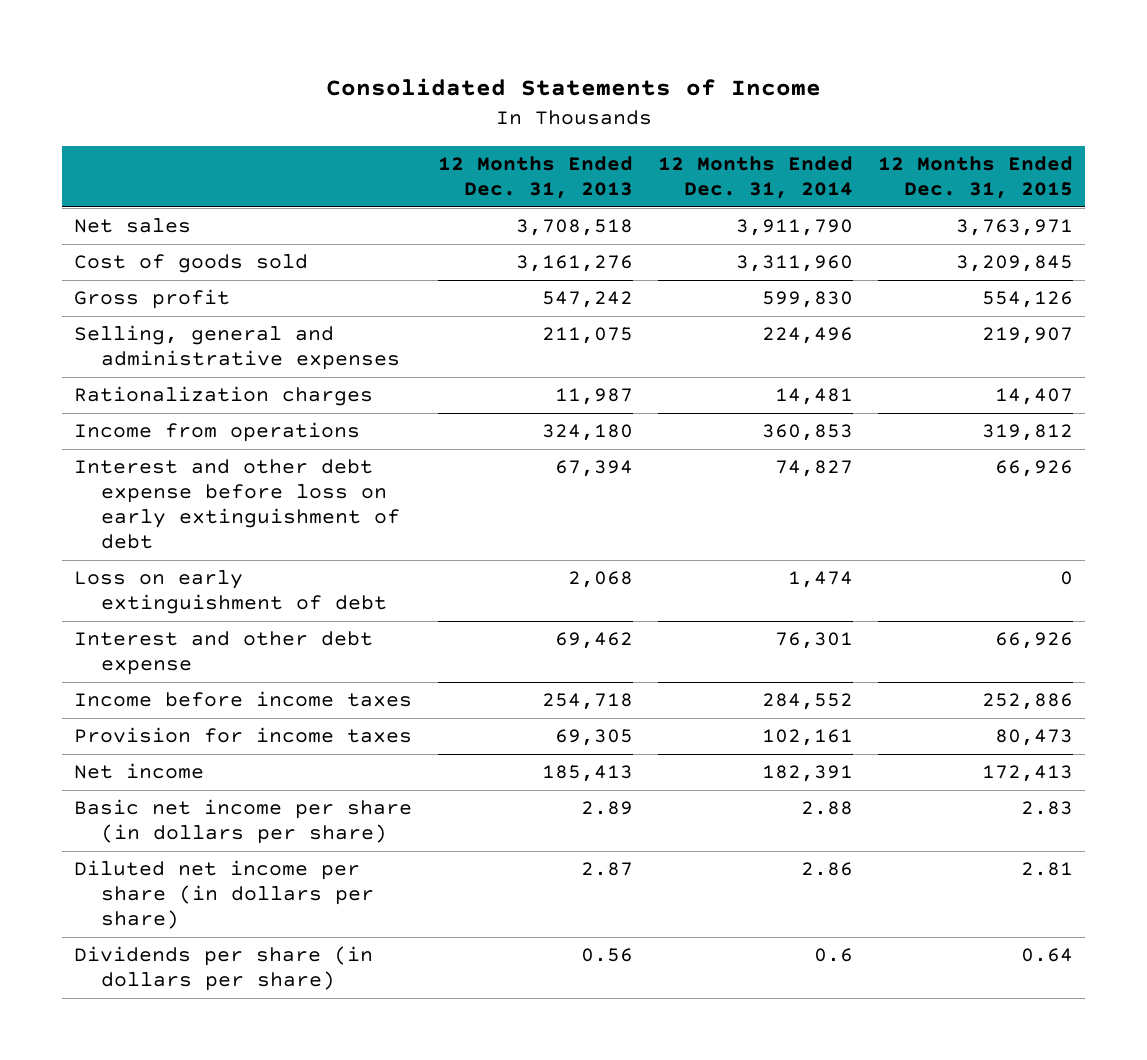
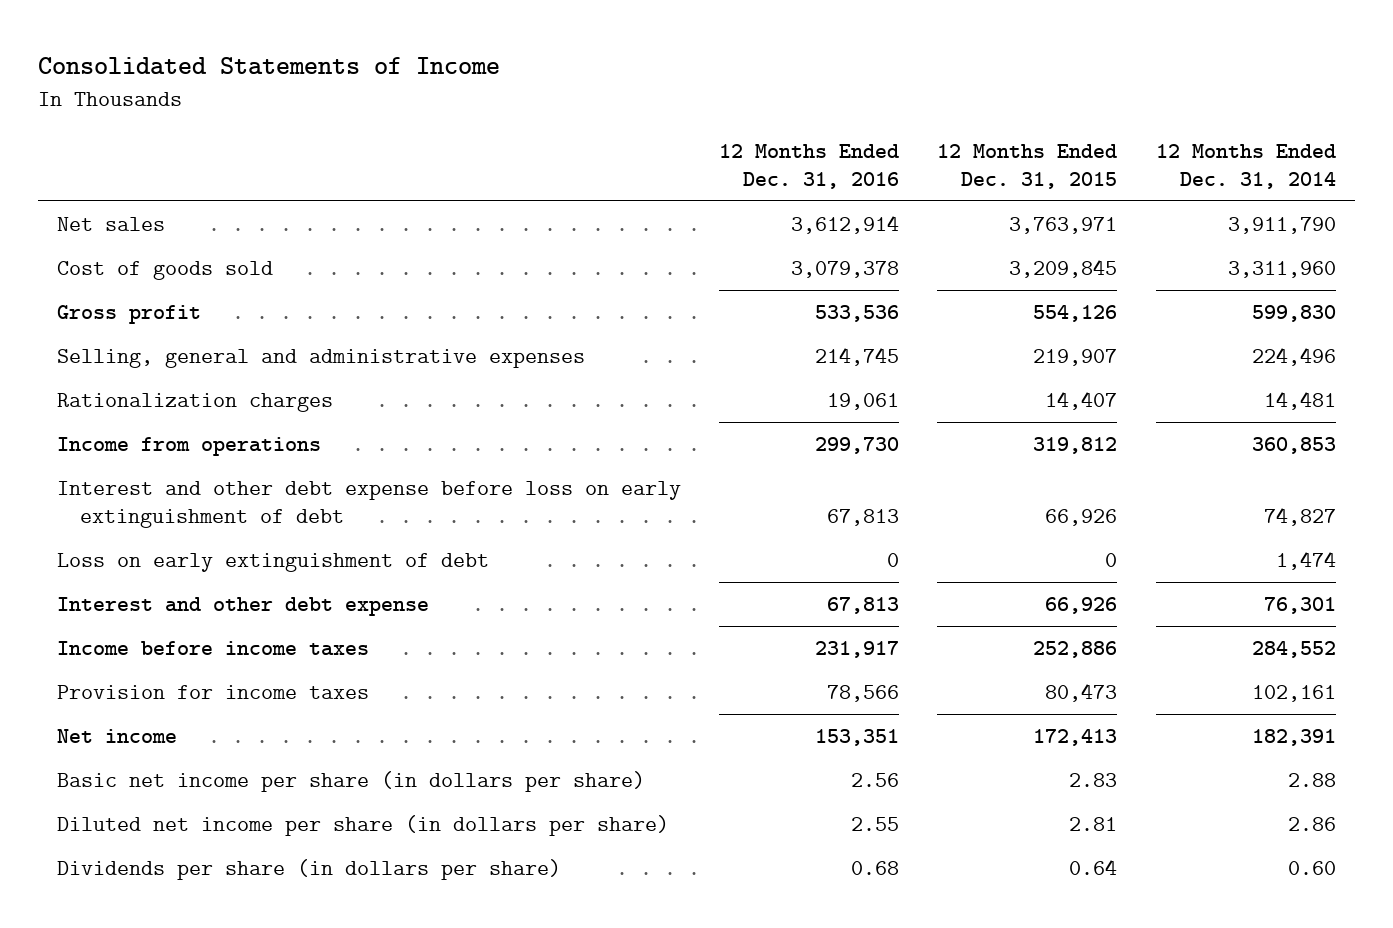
[437,155,633,199] 12 Months Ended Dec. 31, 2013 -> none
none -> [719,143,900,189] 12 Months Ended Dec. 31, 2016
[813,948,853,963] 0.6 -> [1287,860,1336,875] 0.60

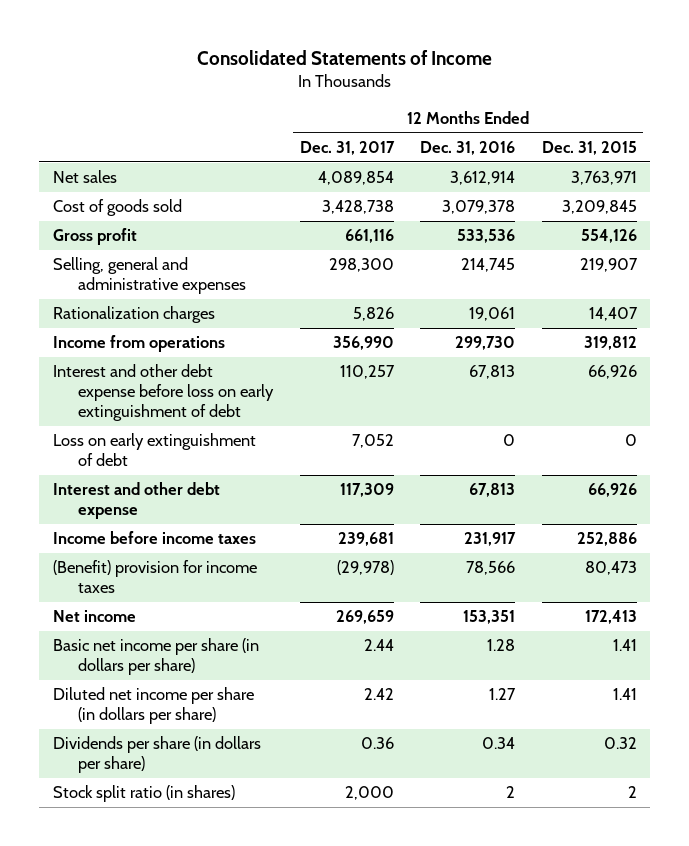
[1155,143,1336,189] 12 Months Ended Dec. 31, 2014 -> none
none -> [299,141,395,156] Dec. 31, 2017
[57,684,370,699] Provision for income taxes -> [52,560,257,594] (Benefit) provision for income taxes
[851,772,900,787] 2.56 -> [487,639,516,652] 1.28
[1069,772,1118,787] 2.83 -> [612,639,637,652] 1.41
[851,816,900,831] 2.55 -> [489,688,517,701] 1.27
[1069,816,1118,831] 2.81 -> [612,688,637,701] 1.41
[851,860,900,875] 0.68 -> [482,737,516,750] 0.34
[1069,858,1118,875] 0.64 -> [603,737,637,750] 0.32
none -> [52,785,235,803] Stock split ratio (in shares)

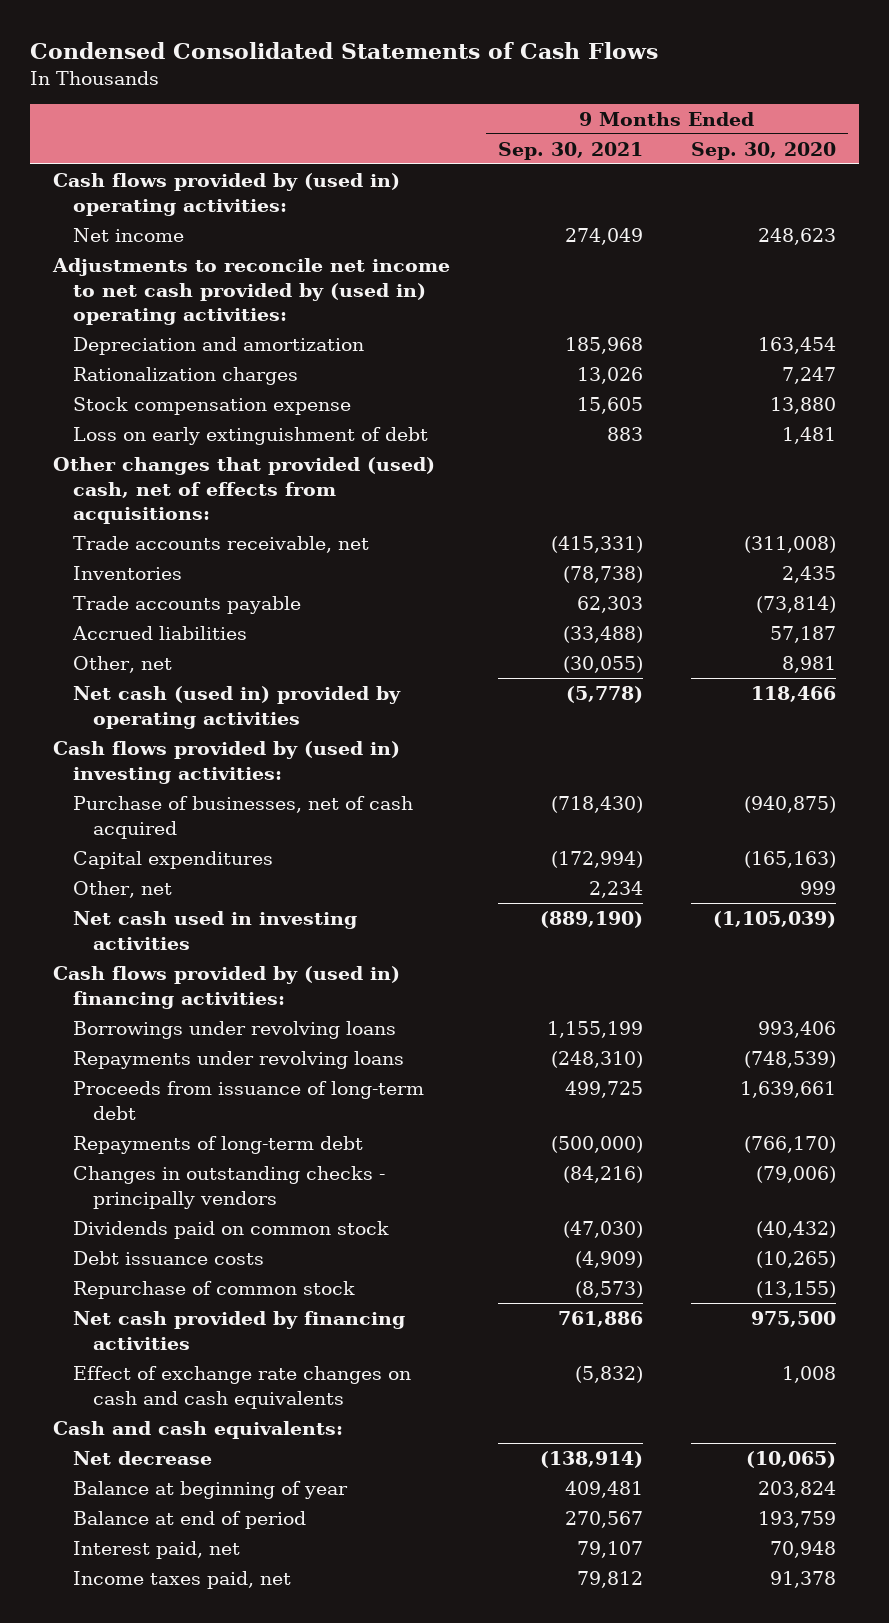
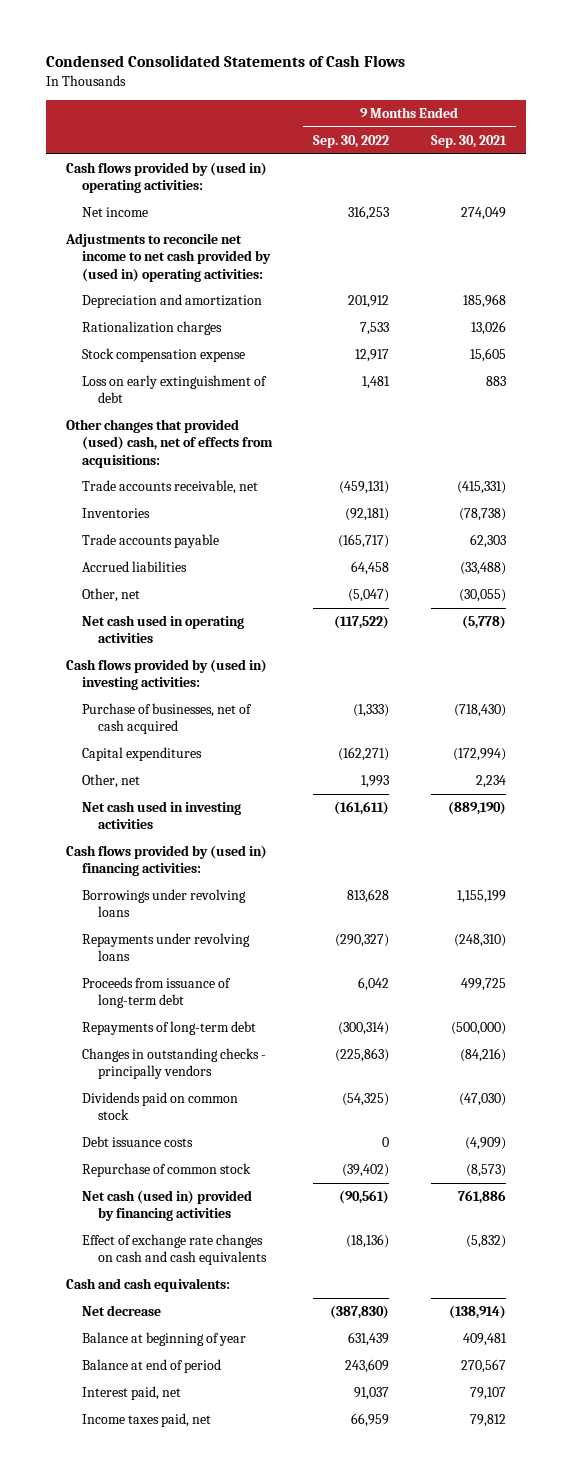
[690,141,836,160] Sep. 30, 2020 -> none
none -> [313,135,390,149] Sep. 30, 2022
[73,685,402,729] Net cash (used in) provided by operating activities -> [82,615,245,644] Net cash used in operating activities
[73,1310,406,1350] Net cash provided by financing activities -> [82,1190,253,1222] Net cash (used in) provided by financing activities

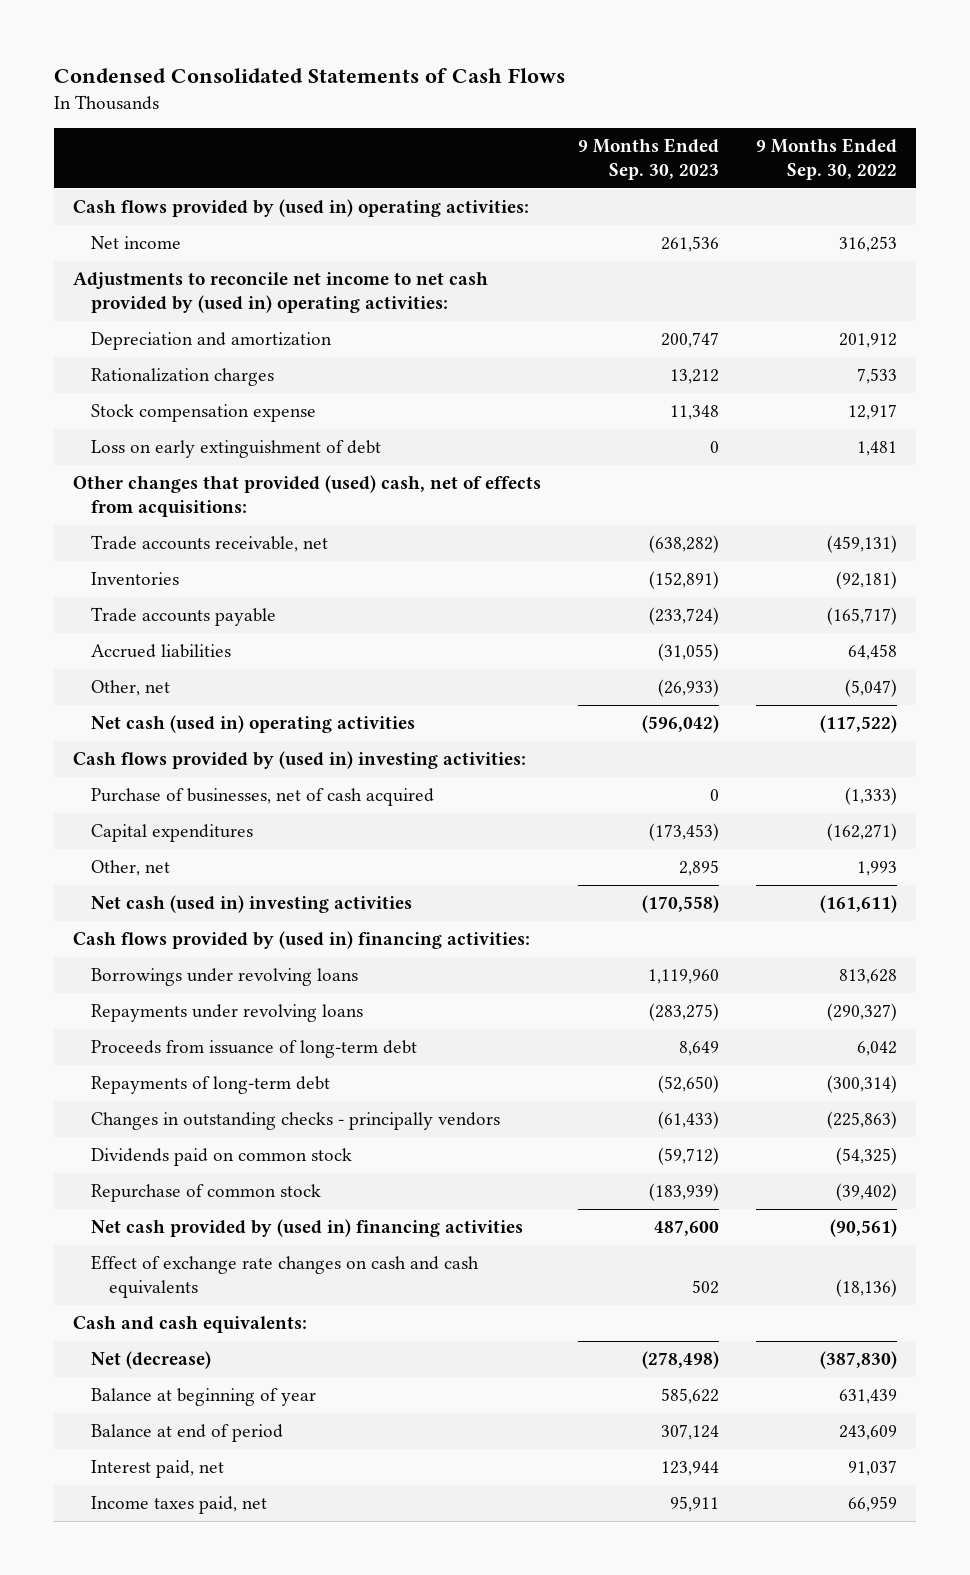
[430,135,507,149] Sep. 30, 2021 -> none
none -> [577,138,719,181] 9 Months Ended Sep. 30, 2023
[82,615,245,644] Net cash used in operating activities -> [90,714,415,733] Net cash (used in) operating activities
[82,801,242,830] Net cash used in investing activities -> [90,894,412,913] Net cash (used in) investing activities
[82,1136,194,1148] Debt issuance costs -> none
[82,1190,253,1222] Net cash (used in) provided by financing activities -> [90,1218,523,1237] Net cash provided by (used in) financing activities
[82,1305,162,1317] Net decrease -> [90,1350,211,1369] Net (decrease)

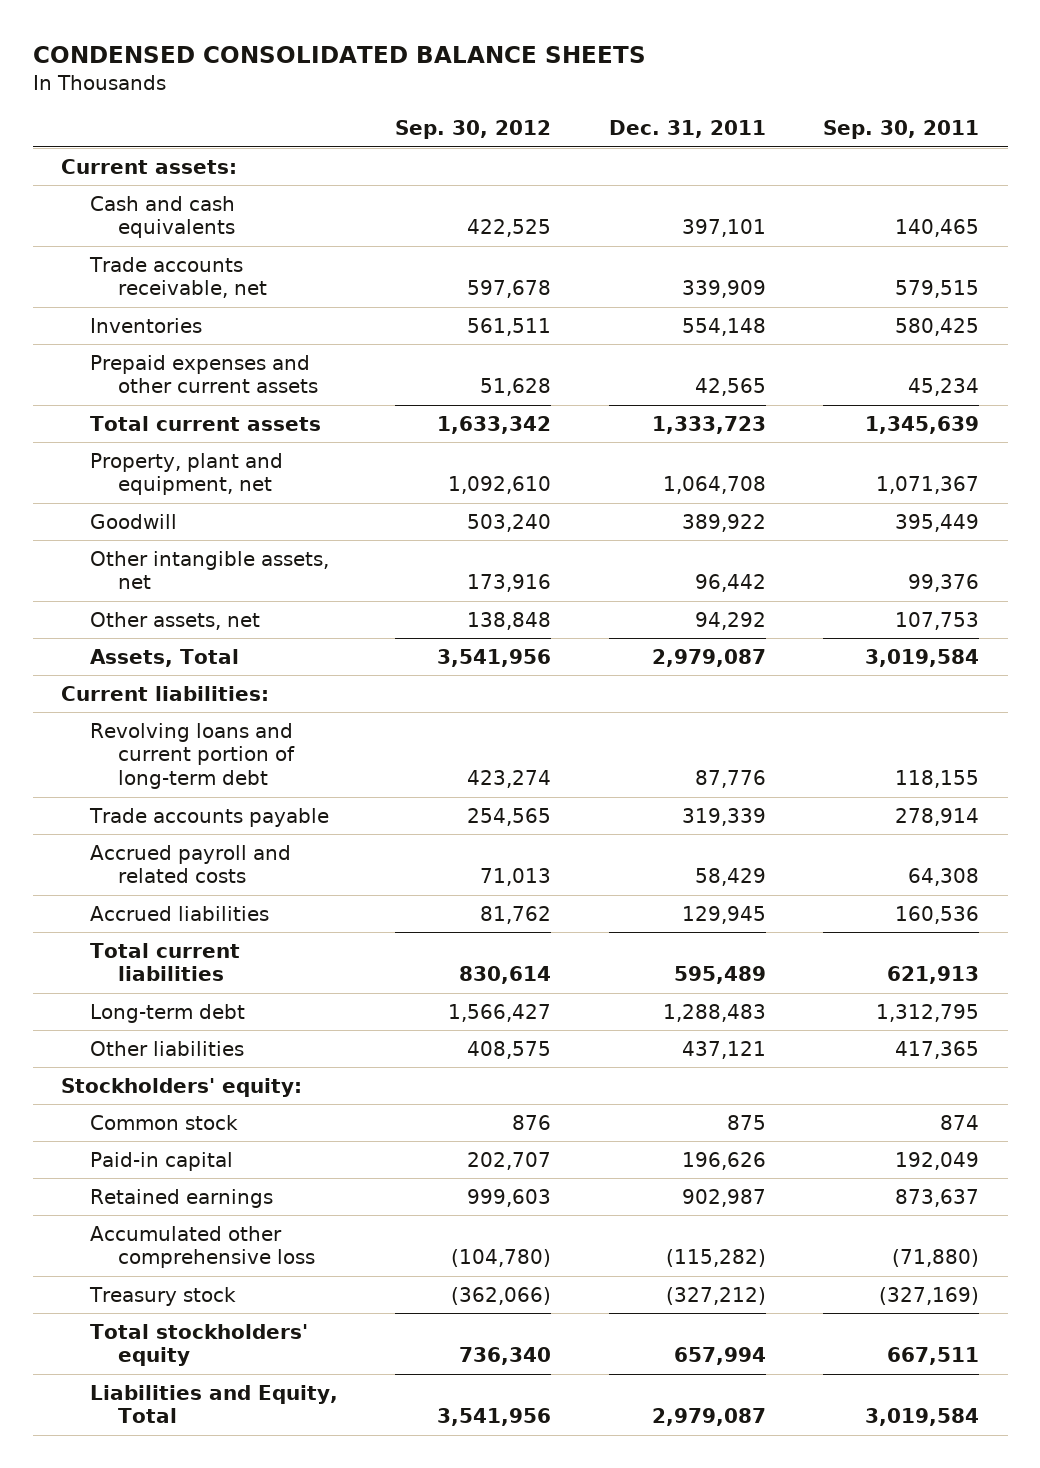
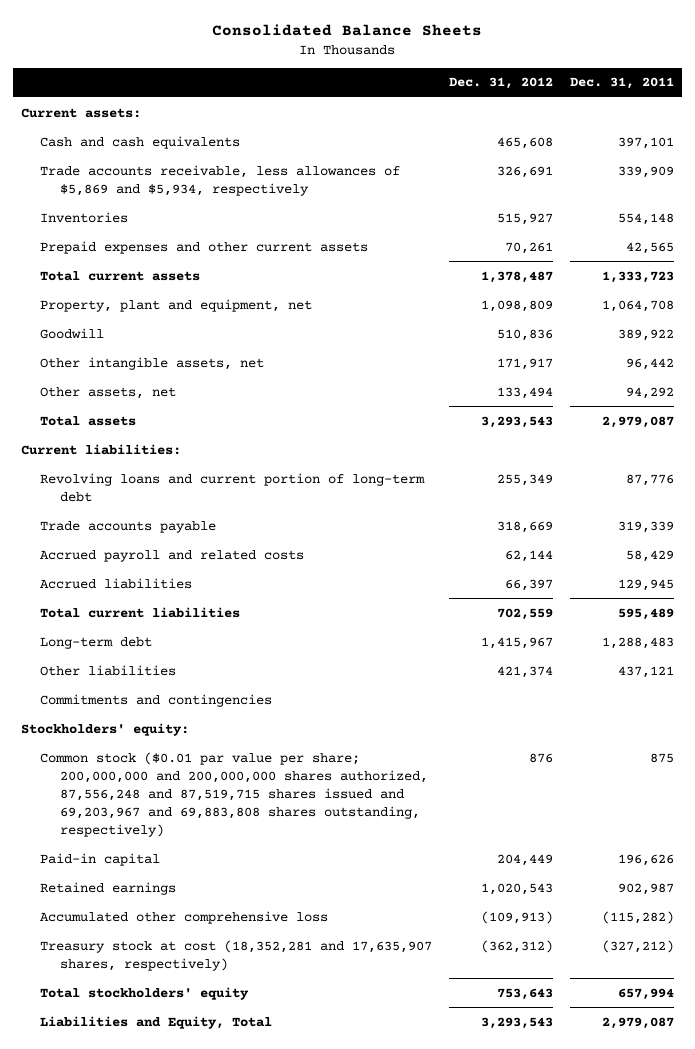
[32,46,646,64] CONDENSED CONSOLIDATED BALANCE SHEETS -> [212,23,483,36] Consolidated Balance Sheets
[395,120,552,140] Sep. 30, 2012 -> none
[822,120,979,140] Sep. 30, 2011 -> none
none -> [449,77,554,90] Dec. 31, 2012
[88,256,268,299] Trade accounts receivable, net -> [40,164,401,196] Trade accounts receivable, less allowances of $5,869 and $5,934, respectively
[89,648,239,667] Assets, Total -> [40,415,137,426] Total assets
none -> [40,693,273,707] Commitments and contingencies
[89,1114,238,1130] Common stock -> [40,751,428,837] Common stock ($0.01 par value per share; 200,000,000 and 200,000,000 shares authorized, 87,556,248 and 87,519,715 shares issued and 69,203,967 and 69,883,808 shares outstanding, respectively)
[88,1286,236,1306] Treasury stock -> [40,939,433,971] Treasury stock at cost (18,352,281 and 17,635,907 shares, respectively)

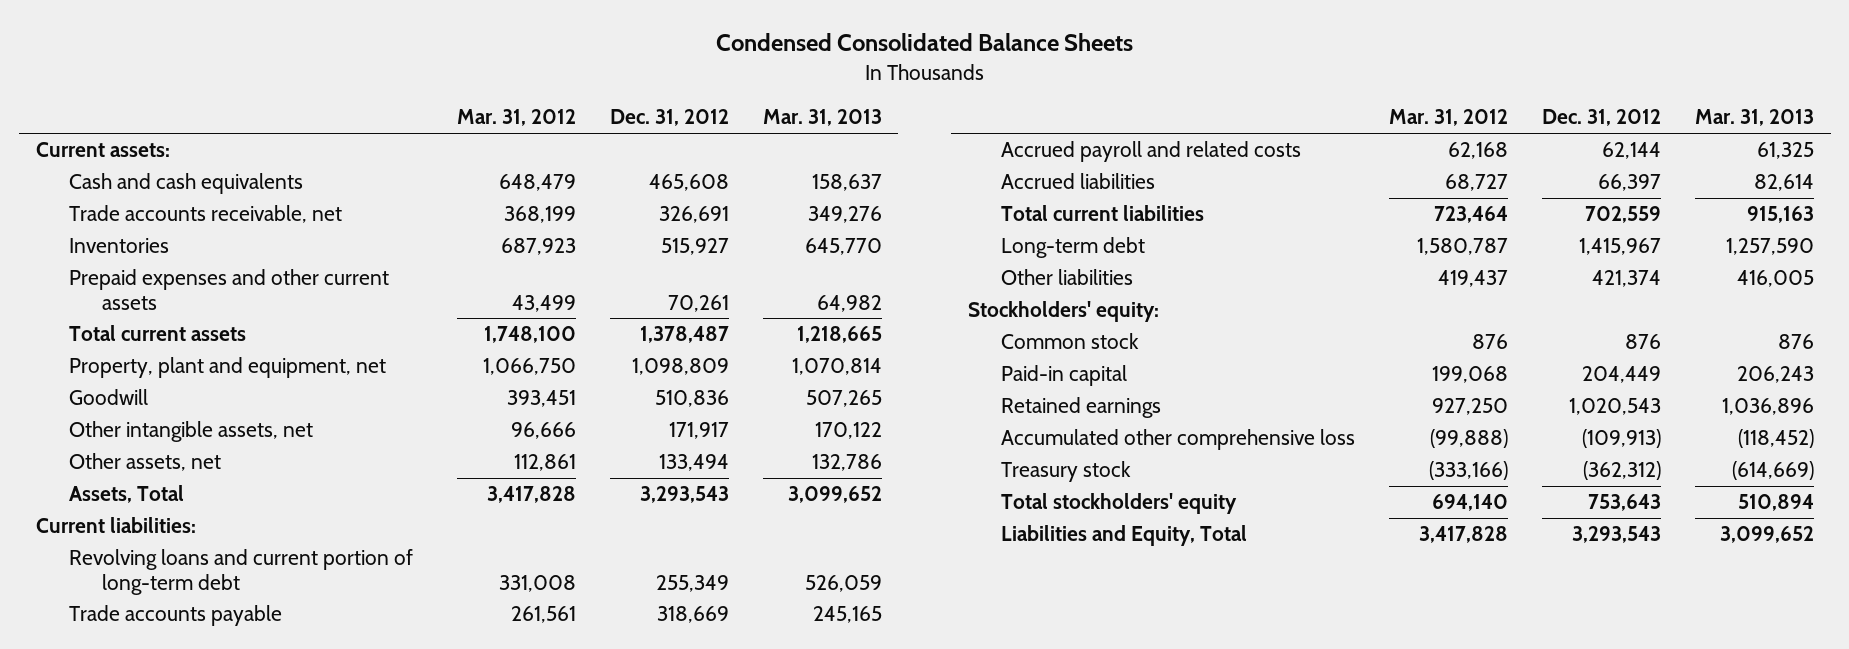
[212,23,483,36] Consolidated Balance Sheets -> [715,33,1133,52] Condensed Consolidated Balance Sheets
[569,77,674,90] Dec. 31, 2011 -> none
none -> [456,109,576,127] Mar. 31, 2012
none -> [762,109,882,127] Mar. 31, 2013
[40,164,401,196] Trade accounts receivable, less allowances of $5,869 and $5,934, respectively -> [68,205,342,224] Trade accounts receivable, net
[40,415,137,426] Total assets -> [68,485,184,504] Assets, Total
[40,693,273,707] Commitments and contingencies -> none
[40,751,428,837] Common stock ($0.01 par value per share; 200,000,000 and 200,000,000 shares authorized, 87,556,248 and 87,519,715 shares issued and 69,203,967 and 69,883,808 shares outstanding, respectively) -> [1001,333,1140,350] Common stock
[40,939,433,971] Treasury stock at cost (18,352,281 and 17,635,907 shares, respectively) -> [1001,461,1132,483] Treasury stock

